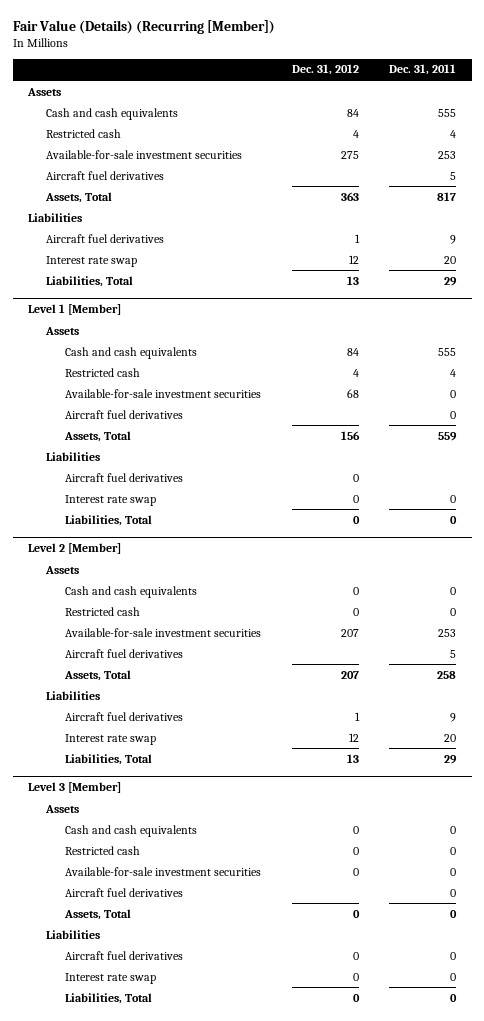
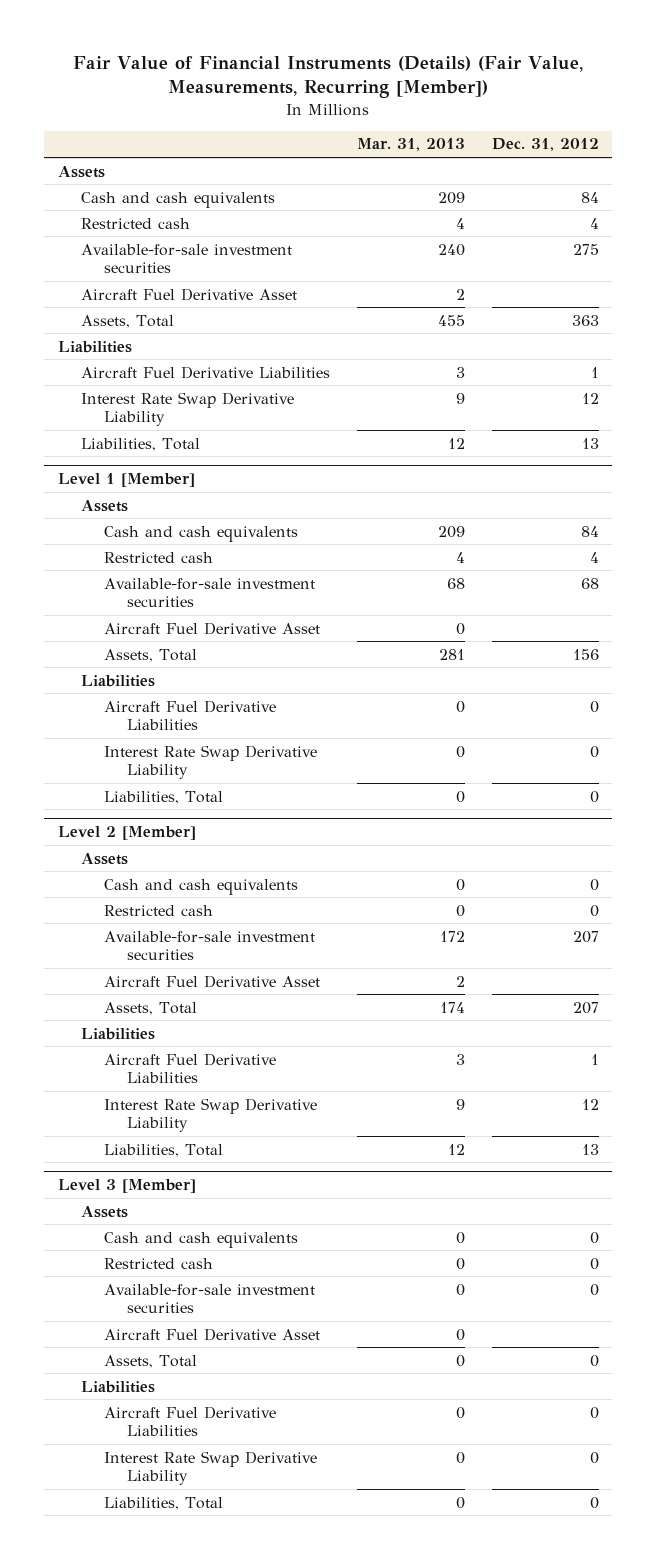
[12,19,275,34] Fair Value (Details) (Recurring [Member]) -> [73,55,584,99] Fair Value of Financial Instruments (Details) (Fair Value, Measurements, Recurring [Member])
[389,64,457,76] Dec. 31, 2011 -> none
none -> [356,138,465,152] Mar. 31, 2013
[46,170,165,180] Aircraft fuel derivatives -> [80,287,297,301] Aircraft Fuel Derivative Asset
[46,233,165,243] Aircraft fuel derivatives -> [80,365,330,379] Aircraft Fuel Derivative Liabilities
[46,255,138,267] Interest rate swap -> [80,391,294,427] Interest Rate Swap Derivative Liability
[64,409,183,419] Aircraft fuel derivatives -> [103,621,320,635] Aircraft Fuel Derivative Asset
[64,472,183,482] Aircraft fuel derivatives -> [103,699,276,731] Aircraft Fuel Derivative Liabilities
[64,494,156,506] Interest rate swap -> [103,744,317,780] Interest Rate Swap Derivative Liability
[64,648,183,658] Aircraft fuel derivatives -> [103,974,320,988] Aircraft Fuel Derivative Asset
[64,711,183,721] Aircraft fuel derivatives -> [103,1052,276,1084] Aircraft Fuel Derivative Liabilities
[64,733,156,745] Interest rate swap -> [103,1097,317,1133] Interest Rate Swap Derivative Liability
[64,887,183,897] Aircraft fuel derivatives -> [103,1327,320,1341] Aircraft Fuel Derivative Asset
[64,950,183,960] Aircraft fuel derivatives -> [103,1405,276,1437] Aircraft Fuel Derivative Liabilities
[64,972,156,984] Interest rate swap -> [103,1450,317,1486] Interest Rate Swap Derivative Liability

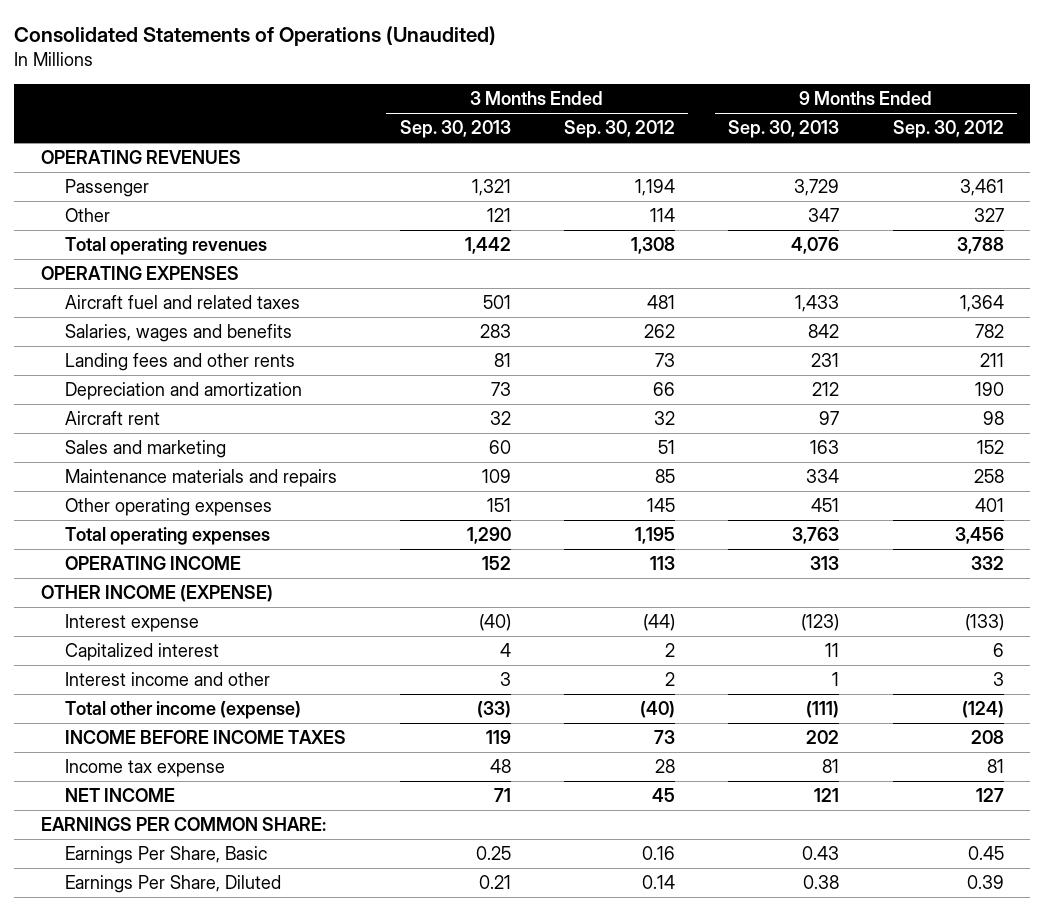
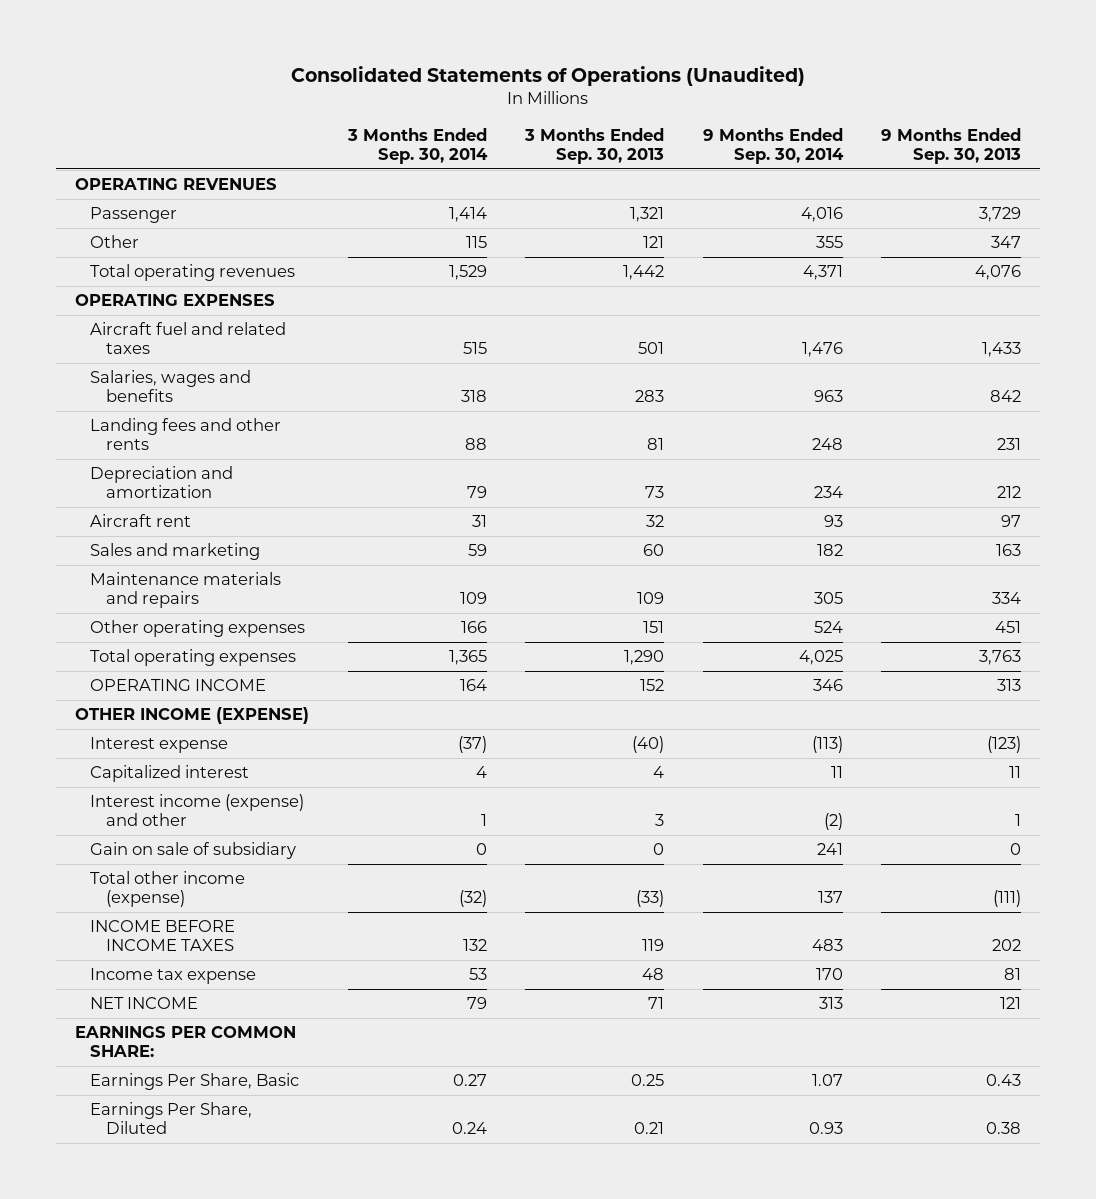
[564,120,676,139] Sep. 30, 2012 -> none
[892,120,1004,139] Sep. 30, 2012 -> none
none -> [346,127,488,165] 3 Months Ended Sep. 30, 2014
none -> [702,127,844,165] 9 Months Ended Sep. 30, 2014
[65,672,271,687] Interest income and other -> [90,794,305,827] Interest income (expense) and other
none -> [90,842,297,860] Gain on sale of subsidiary

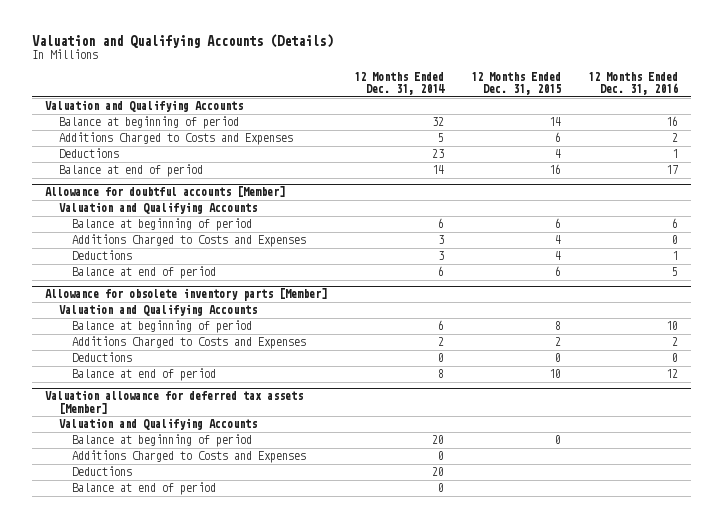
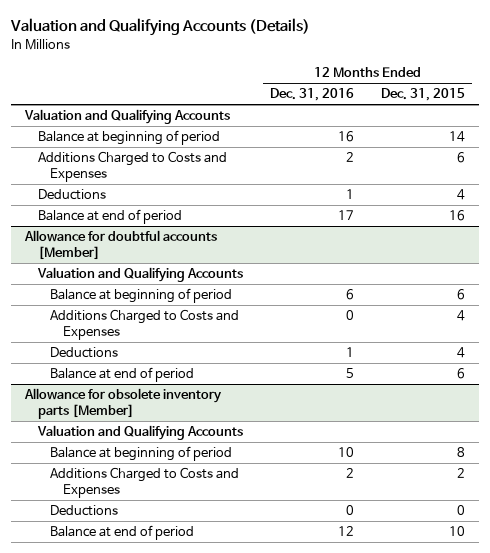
[353,71,445,95] 12 Months Ended Dec. 31, 2014 -> none
[44,390,303,414] Valuation allowance for deferred tax assets [Member] -> none
[58,418,257,431] Valuation and Qualifying Accounts -> none
[72,434,253,448] Balance at beginning of period -> none
[72,450,307,464] Additions Charged to Costs and Expenses -> none
[72,466,133,477] Deductions -> none
[72,482,217,496] Balance at end of period -> none

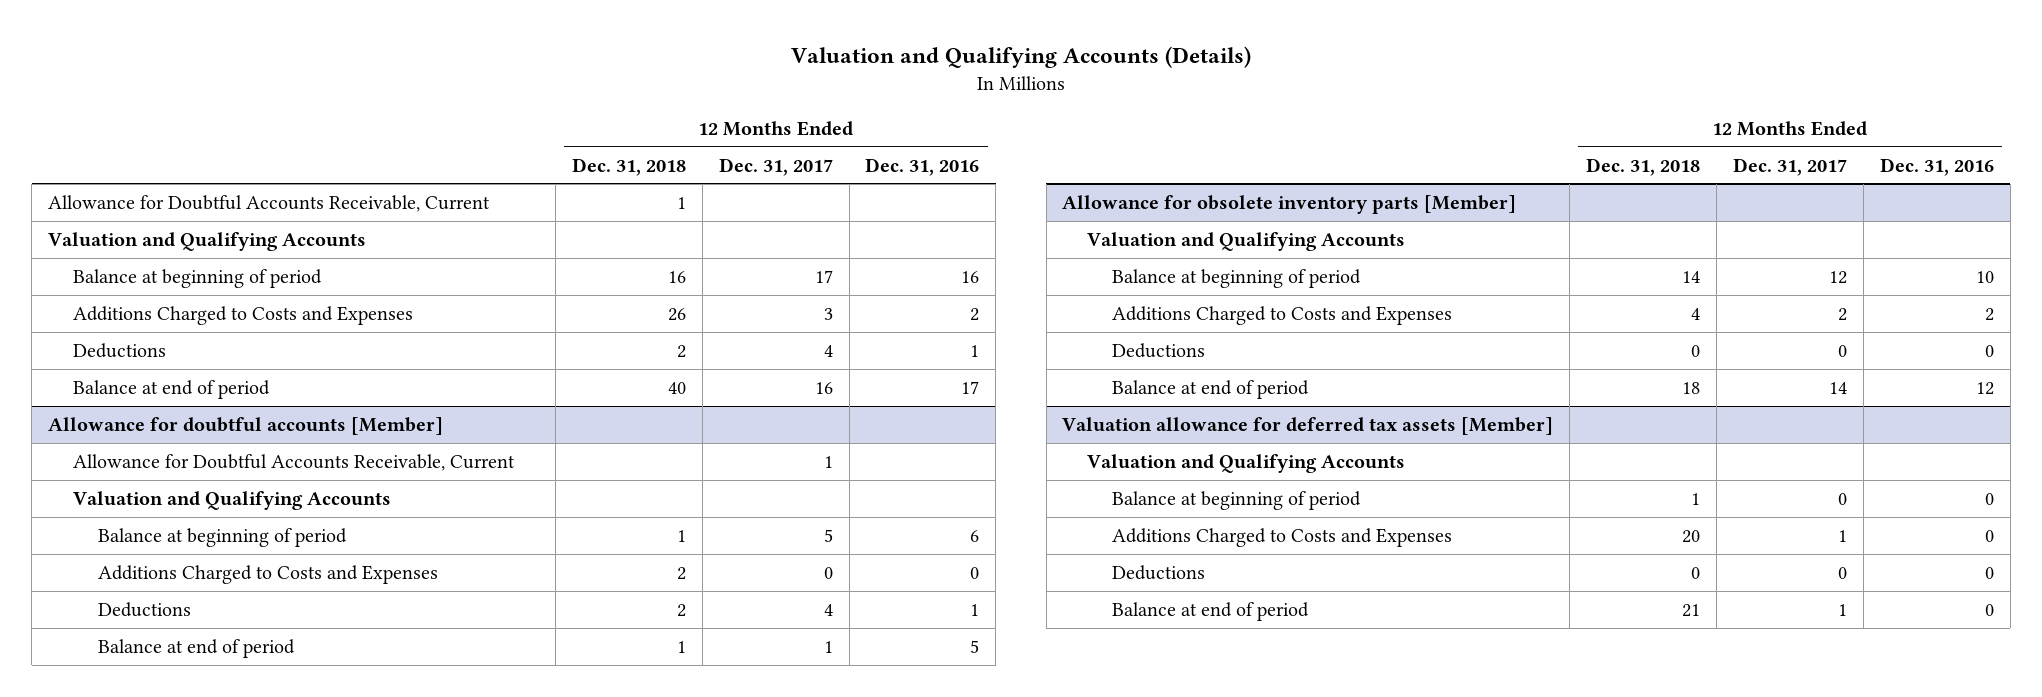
[381,88,466,102] Dec. 31, 2015 -> none
none -> [571,157,686,176] Dec. 31, 2018
none -> [718,157,833,176] Dec. 31, 2017
none -> [48,194,491,212] Allowance for Doubtful Accounts Receivable, Current
none -> [72,453,515,471] Allowance for Doubtful Accounts Receivable, Current
none -> [1062,416,1554,435] Valuation allowance for deferred tax assets [Member]
none -> [1087,453,1406,473] Valuation and Qualifying Accounts
none -> [1112,490,1362,510] Balance at beginning of period
none -> [1112,527,1453,547] Additions Charged to Costs and Expenses
none -> [1112,564,1206,580] Deductions
none -> [1112,601,1310,621] Balance at end of period

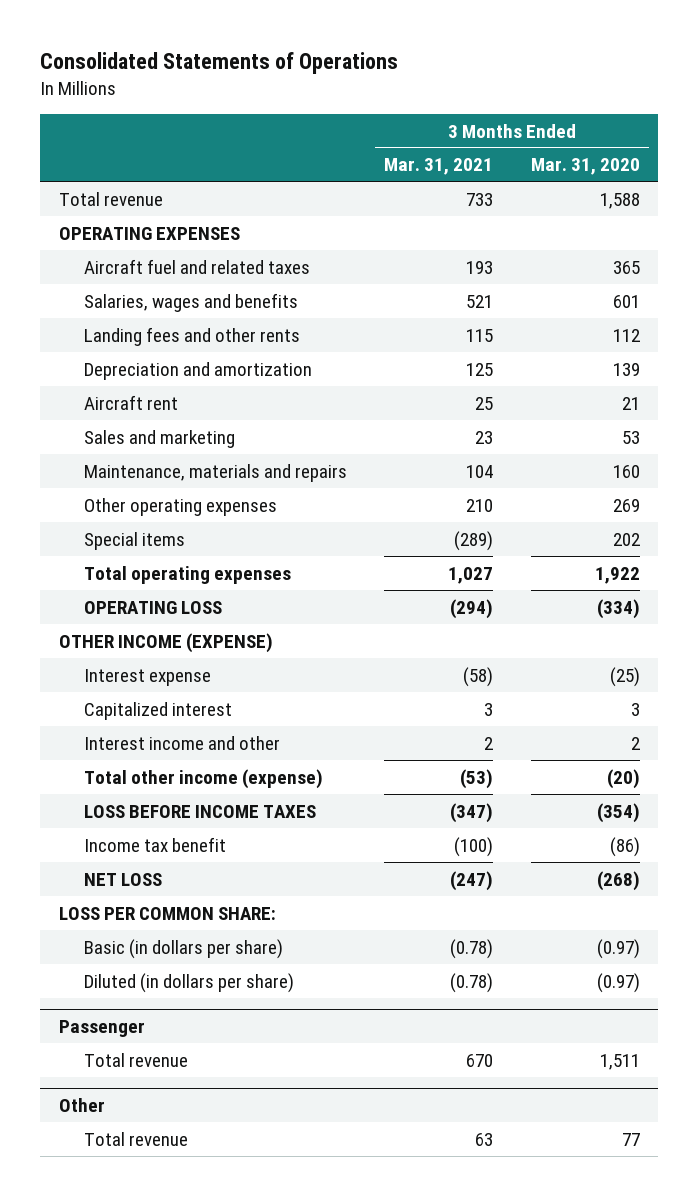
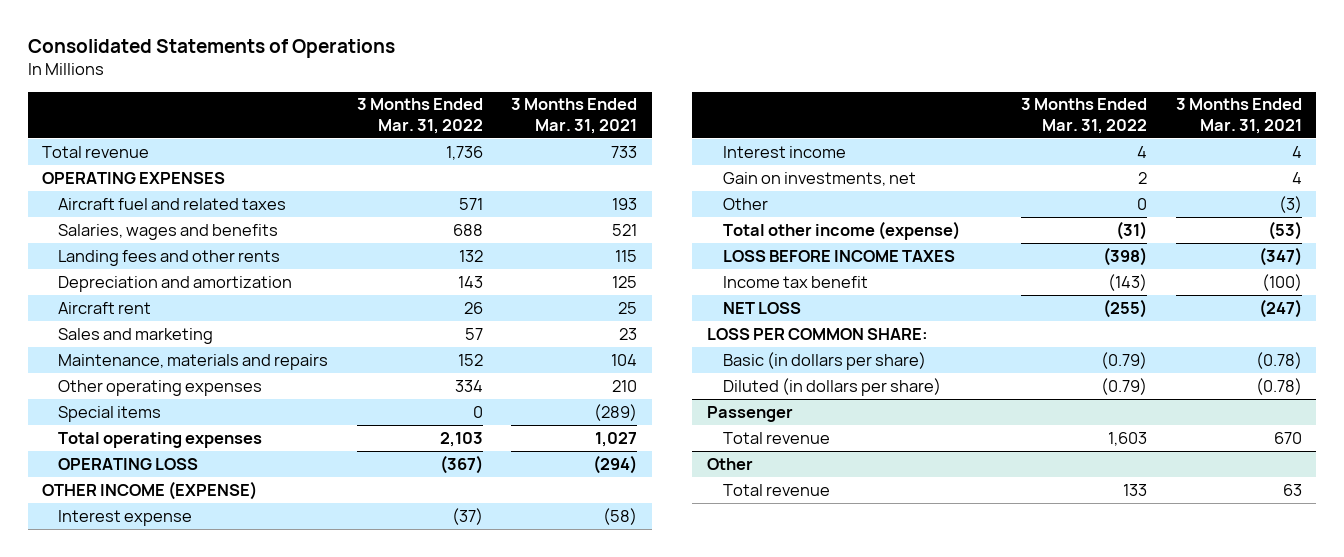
[530,158,640,176] Mar. 31, 2020 -> none
none -> [356,98,483,135] 3 Months Ended Mar. 31, 2022
[83,735,280,750] Interest income and other -> none
[83,701,232,720] Capitalized interest -> [722,145,846,158] Interest income
[484,702,494,716] 3 -> [1291,145,1302,158] 4
none -> [722,171,916,186] Gain on investments, net
none -> [722,197,768,210] Other

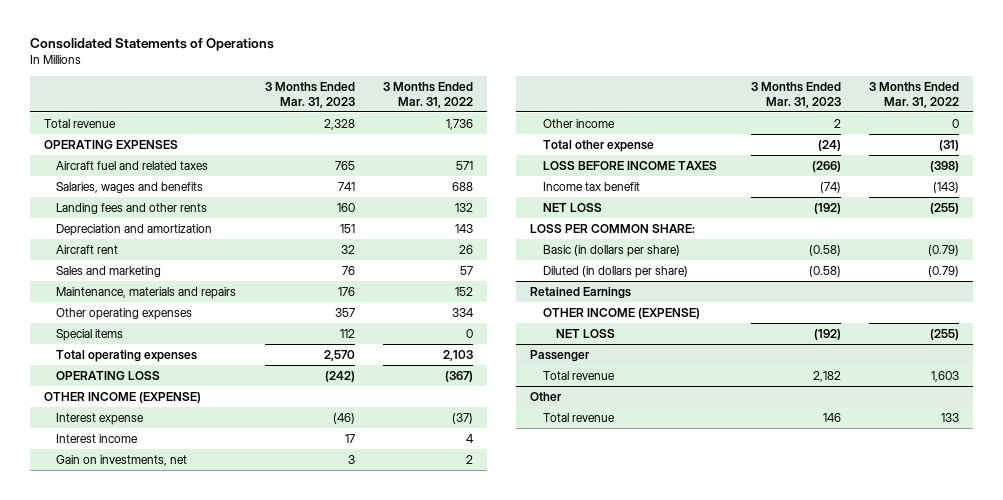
[511,98,638,135] 3 Months Ended Mar. 31, 2021 -> none
none -> [264,81,355,108] 3 Months Ended Mar. 31, 2023
[722,197,768,210] Other -> [542,118,615,128] Other income
[722,220,960,240] Total other income (expense) -> [542,139,654,152] Total other expense
none -> [530,286,632,299] Retained Earnings
none -> [542,307,700,319] OTHER INCOME (EXPENSE)
none -> [555,328,615,338] NET LOSS

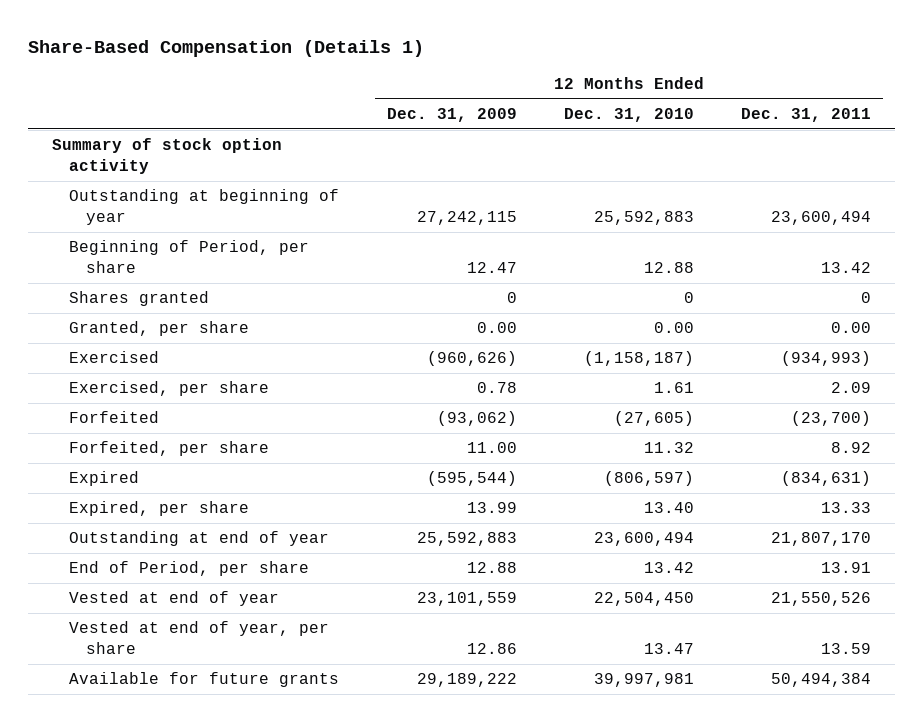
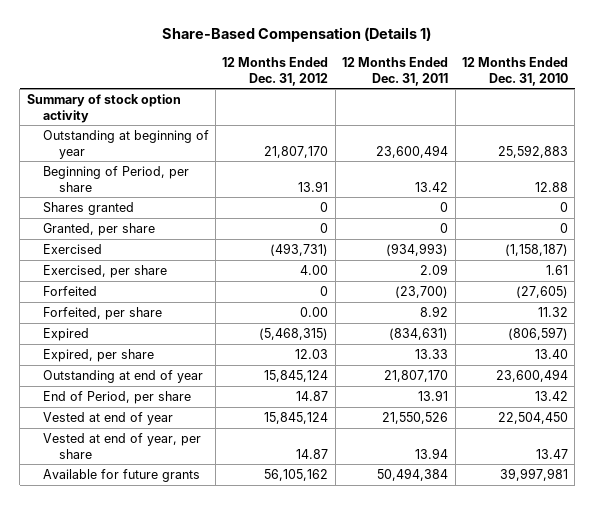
[386,107,517,122] Dec. 31, 2009 -> none
none -> [222,57,329,86] 12 Months Ended Dec. 31, 2012
[653,322,694,334] 0.00 -> [559,222,568,233] 0
[831,322,872,334] 0.00 -> [440,222,449,233] 0
[821,642,872,654] 13.59 -> [415,447,449,459] 13.94

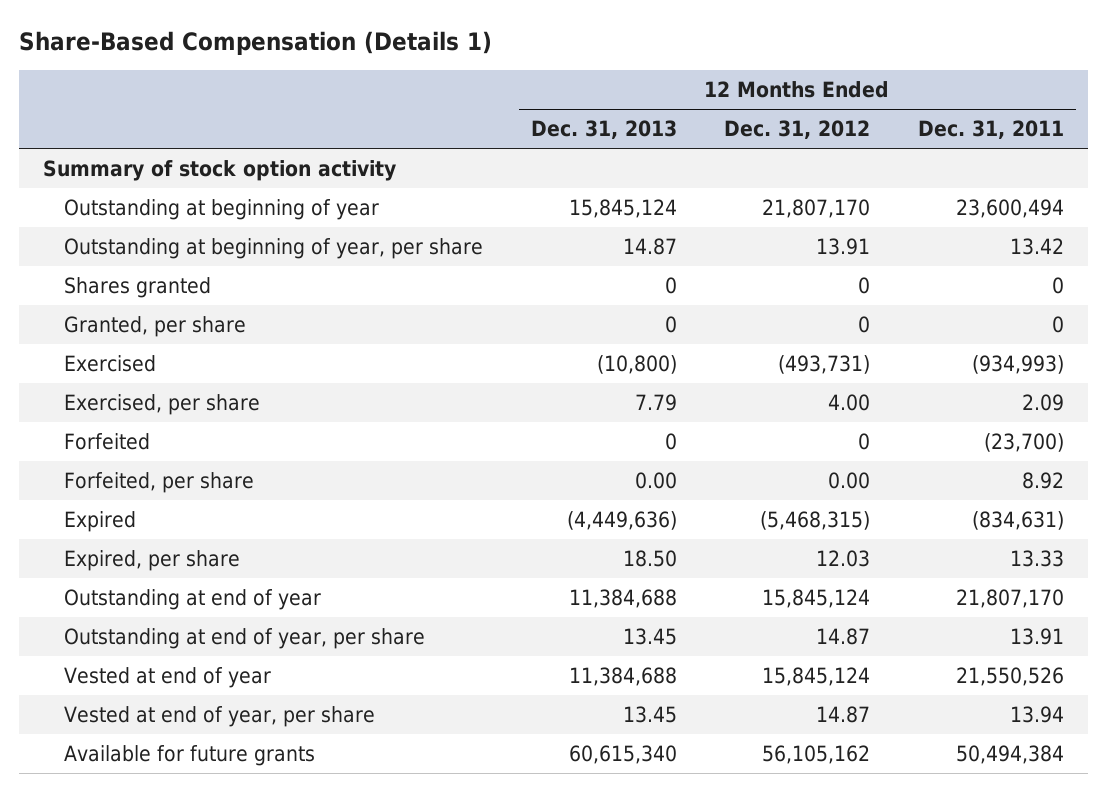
[461,57,568,86] 12 Months Ended Dec. 31, 2010 -> none
none -> [530,120,677,140] Dec. 31, 2013
[42,165,189,192] Beginning of Period, per share -> [63,237,483,259] Outstanding at beginning of year, per share
[42,390,191,404] End of Period, per share -> [63,627,425,649] Outstanding at end of year, per share

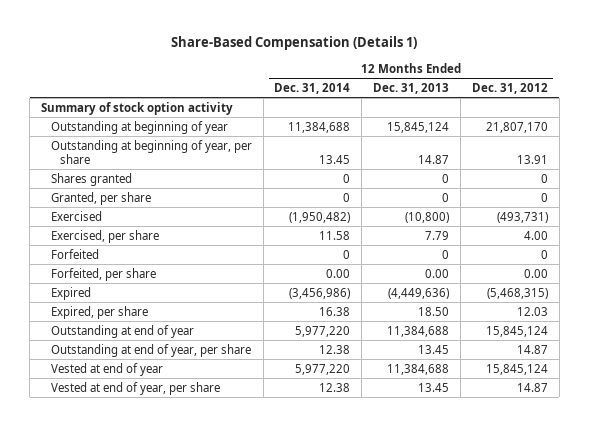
[917,120,1064,140] Dec. 31, 2011 -> none
none -> [274,82,351,94] Dec. 31, 2014
[63,744,315,766] Available for future grants -> none

